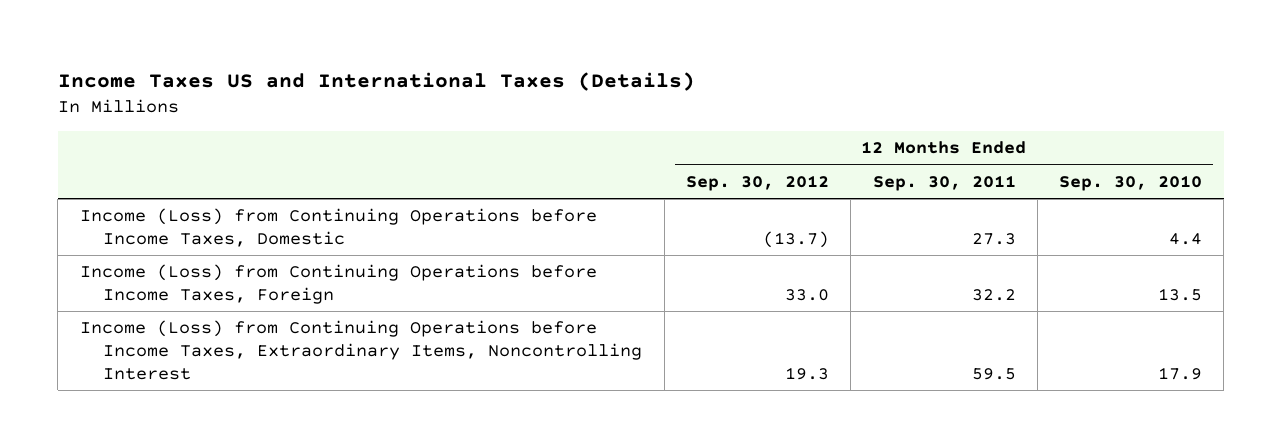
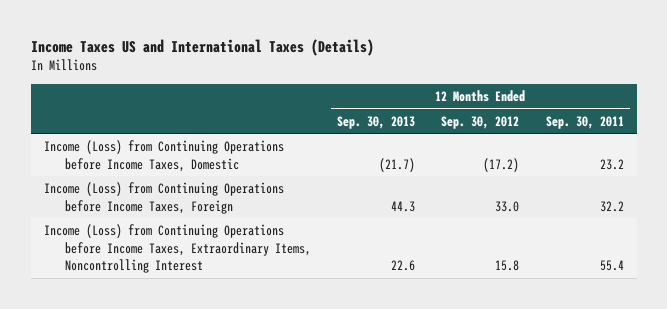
[1059,174,1203,191] Sep. 30, 2010 -> none
none -> [337,115,416,129] Sep. 30, 2013
[763,230,830,248] (13.7) -> [483,157,520,172] (17.2)
[971,232,1016,245] 27.3 -> [599,158,624,170] 23.2
[785,366,830,380] 19.3 -> [495,260,520,272] 15.8
[971,367,1016,380] 59.5 -> [599,260,624,272] 55.4

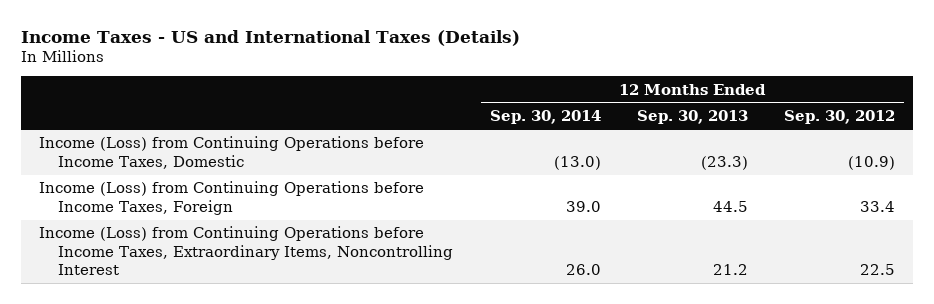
[30,38,374,56] Income Taxes US and International Taxes (Details) -> [20,29,520,46] Income Taxes - US and International Taxes (Details)
[545,115,624,129] Sep. 30, 2011 -> none
none -> [489,110,601,125] Sep. 30, 2014
[379,157,416,172] (21.7) -> [700,155,748,170] (23.3)
[483,157,520,172] (17.2) -> [847,155,895,170] (10.9)
[391,200,416,212] 44.3 -> [712,200,748,212] 44.5
[495,200,520,212] 33.0 -> [859,200,895,212] 33.4
[391,260,416,272] 22.6 -> [712,264,748,276] 21.2
[495,260,520,272] 15.8 -> [859,264,895,276] 22.5

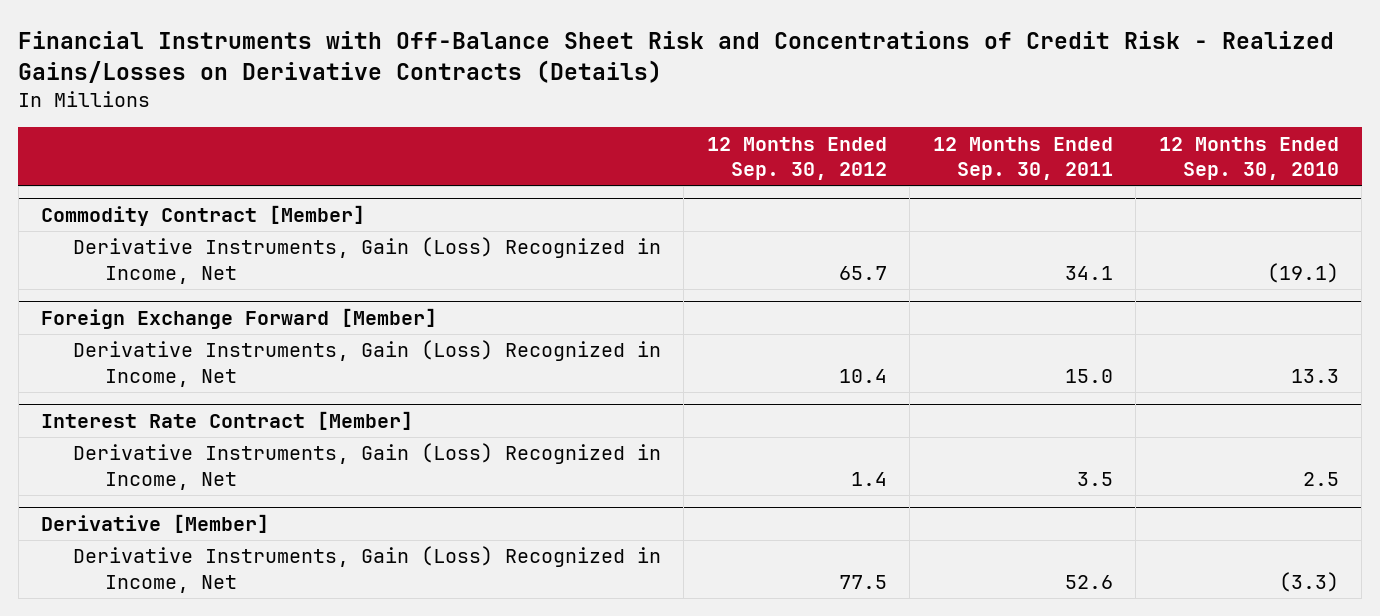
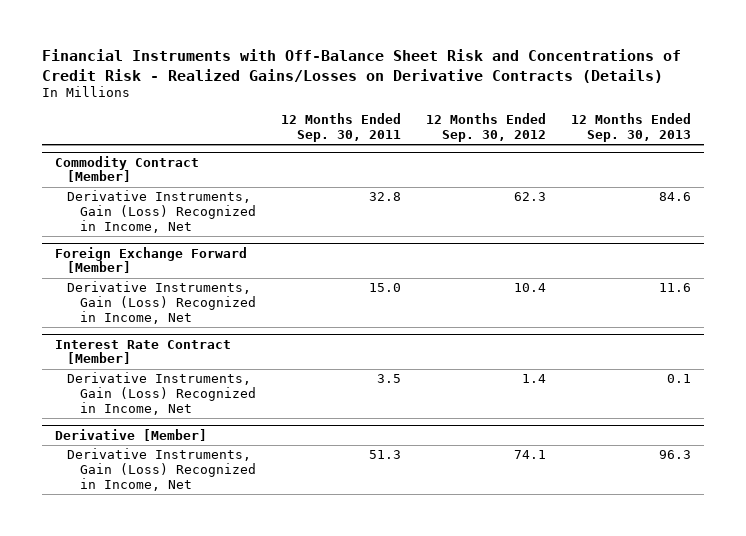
[1158,136,1339,181] 12 Months Ended Sep. 30, 2010 -> none
none -> [571,113,692,142] 12 Months Ended Sep. 30, 2013
[838,265,887,280] 65.7 -> [514,192,547,202] 62.3
[1064,265,1113,280] 34.1 -> [369,192,402,202] 32.8
[838,574,887,589] 77.5 -> [514,450,547,460] 74.1
[1064,574,1113,589] 52.6 -> [369,450,402,460] 51.3

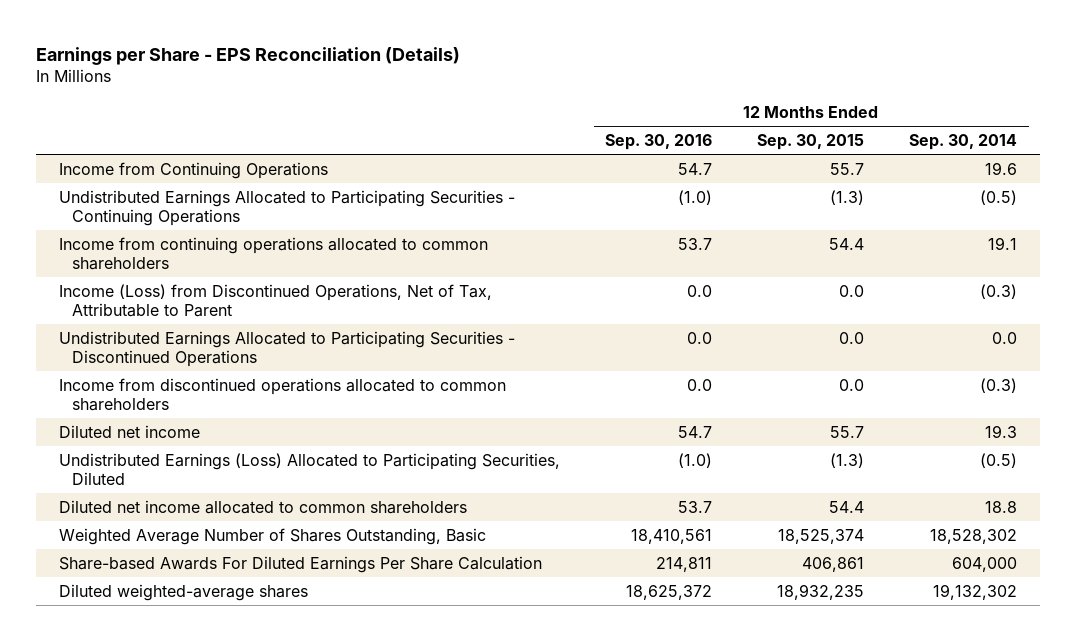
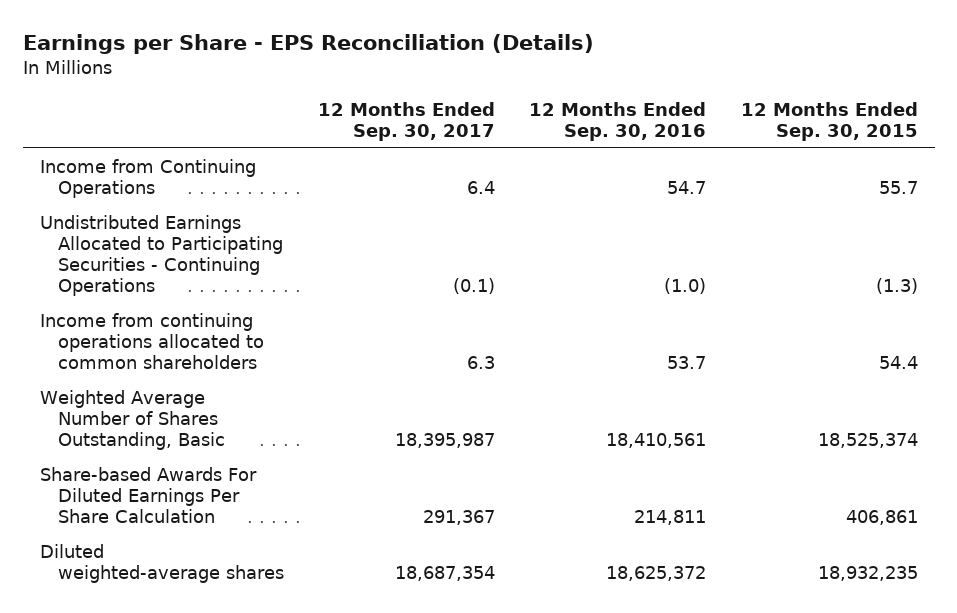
[909,133,1018,150] Sep. 30, 2014 -> none
none -> [318,101,496,141] 12 Months Ended Sep. 30, 2017
[58,283,492,317] Income (Loss) from Discontinued Operations, Net of Tax, Attributable to Parent -> none
[58,330,515,367] Undistributed Earnings Allocated to Participating Securities - Discontinued Operations -> none
[58,377,506,411] Income from discontinued operations allocated to common shareholders -> none
[58,424,200,438] Diluted net income -> none
[58,452,560,485] Undistributed Earnings (Loss) Allocated to Participating Securities, Diluted -> none
[58,499,467,514] Diluted net income allocated to common shareholders -> none

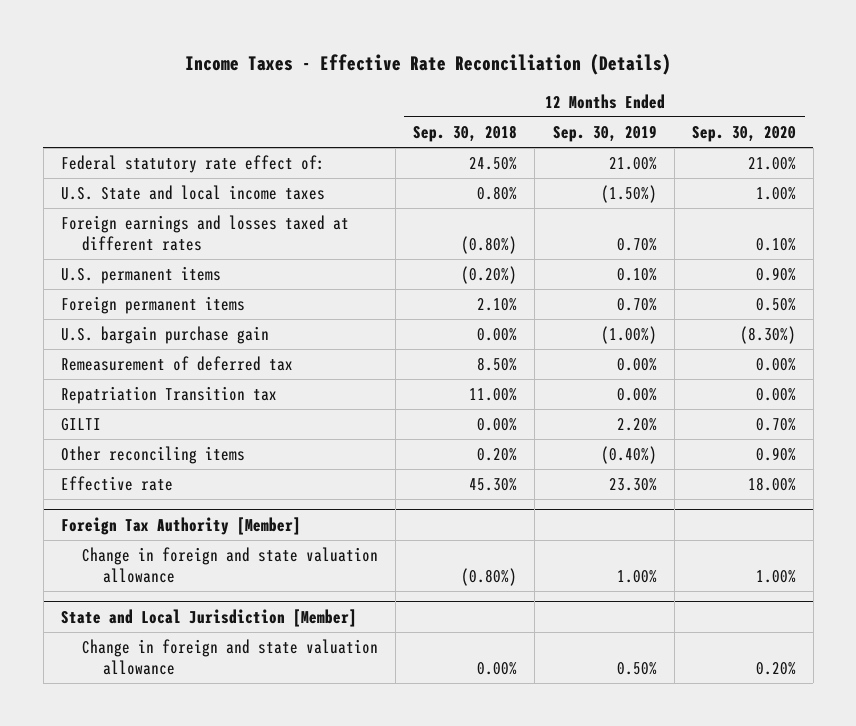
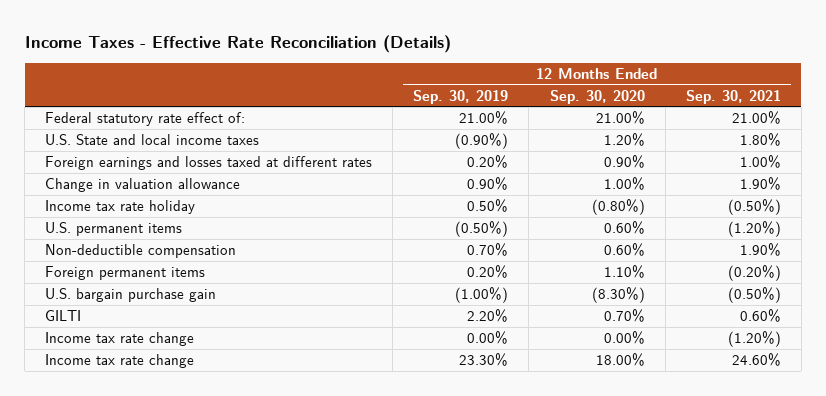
[413,125,518,143] Sep. 30, 2018 -> none
none -> [685,89,781,104] Sep. 30, 2021
[600,185,657,204] (1.50%) -> [455,133,509,150] (0.90%)
[755,187,796,201] 1.00% -> [603,133,645,147] 1.20%
[616,238,657,252] 0.70% -> [467,155,509,169] 0.20%
[755,238,796,252] 0.10% -> [603,155,645,169] 0.90%
none -> [45,178,241,193] Change in valuation allowance
none -> [45,200,196,215] Income tax rate holiday
[616,268,657,282] 0.10% -> [455,221,509,238] (0.50%)
[755,267,796,282] 0.90% -> [603,221,645,235] 0.60%
none -> [45,244,237,259] Non-deductible compensation
[616,298,657,312] 0.70% -> [467,265,509,279] 0.20%
[755,298,796,312] 0.50% -> [603,265,645,279] 1.10%
[60,356,293,372] Remeasurement of deferred tax -> none
[60,386,277,405] Repatriation Transition tax -> none
[60,446,245,465] Other reconciling items -> none
[60,516,301,535] Foreign Tax Authority [Member] -> none
[81,547,378,584] Change in foreign and state valuation allowance -> none
[60,608,357,627] State and Local Jurisdiction [Member] -> none
[81,639,378,676] Change in foreign and state valuation allowance -> none
none -> [45,332,195,347] Income tax rate change
[60,476,173,492] Effective rate -> [45,354,195,369] Income tax rate change

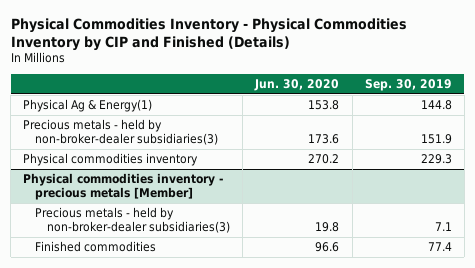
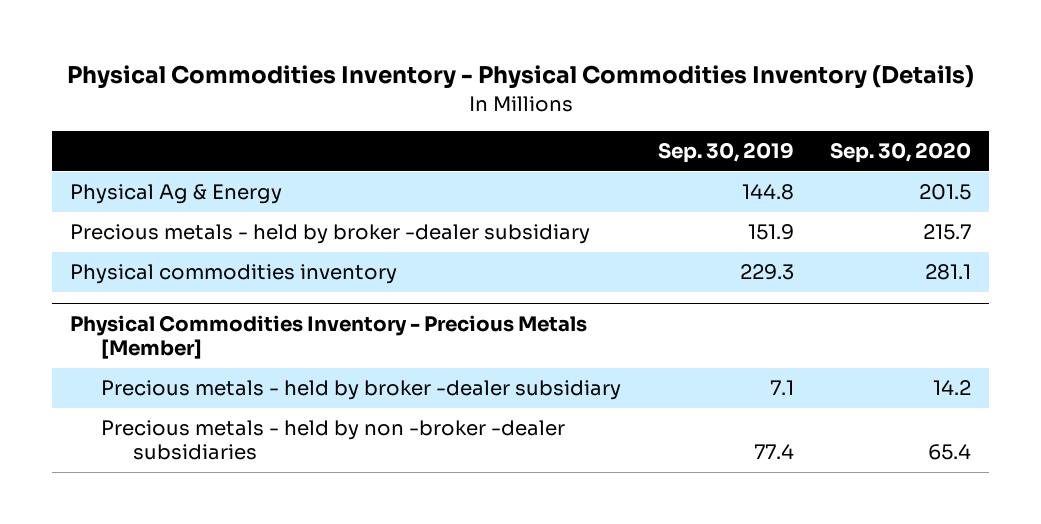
[10,17,407,51] Physical Commodities Inventory - Physical Commodities Inventory by CIP and Finished (Details) -> [66,65,974,89] Physical Commodities Inventory - Physical Commodities Inventory (Details)
[254,78,340,91] Jun. 30, 2020 -> none
none -> [830,142,972,164] Sep. 30, 2020
[23,99,153,113] Physical Ag & Energy(1) -> [70,184,283,205] Physical Ag & Energy
[23,119,219,146] Precious metals - held by non-broker-dealer subsidiaries(3) -> [70,224,591,245] Precious metals - held by broker -dealer subsidiary
[23,173,224,201] Physical commodities inventory - precious metals [Member] -> [70,315,588,360] Physical Commodities Inventory - Precious Metals [Member]
[35,207,231,234] Precious metals - held by non-broker-dealer subsidiaries(3) -> [101,380,622,401] Precious metals - held by broker -dealer subsidiary
[35,241,157,253] Finished commodities -> [101,420,566,461] Precious metals - held by non -broker -dealer subsidiaries

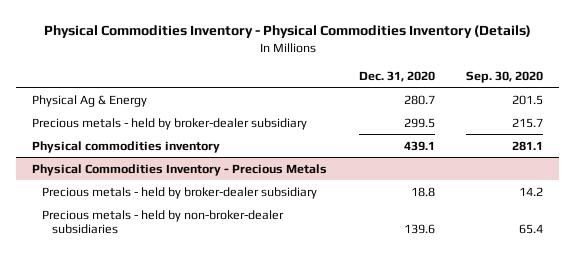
[657,142,794,164] Sep. 30, 2019 -> none
none -> [358,70,435,82] Dec. 31, 2020
[70,224,591,245] Precious metals - held by broker -dealer subsidiary -> [31,117,307,130] Precious metals - held by broker-dealer subsidiary
[70,315,588,360] Physical Commodities Inventory - Precious Metals [Member] -> [31,163,327,176] Physical Commodities Inventory - Precious Metals
[101,380,622,401] Precious metals - held by broker -dealer subsidiary -> [41,186,317,199] Precious metals - held by broker-dealer subsidiary
[101,420,566,461] Precious metals - held by non -broker -dealer subsidiaries -> [41,209,284,235] Precious metals - held by non-broker-dealer subsidiaries

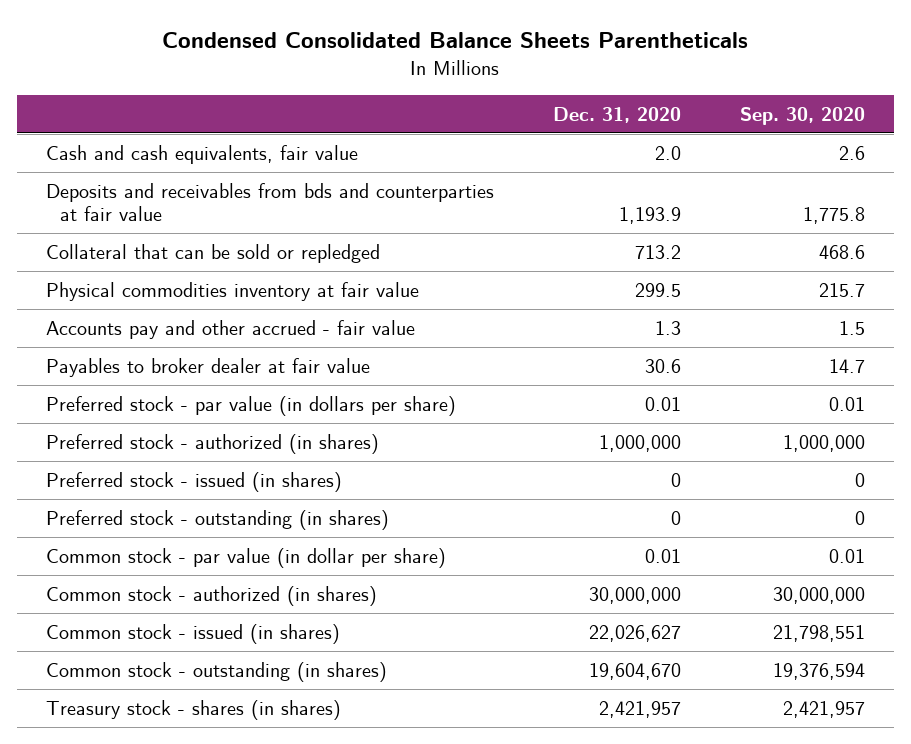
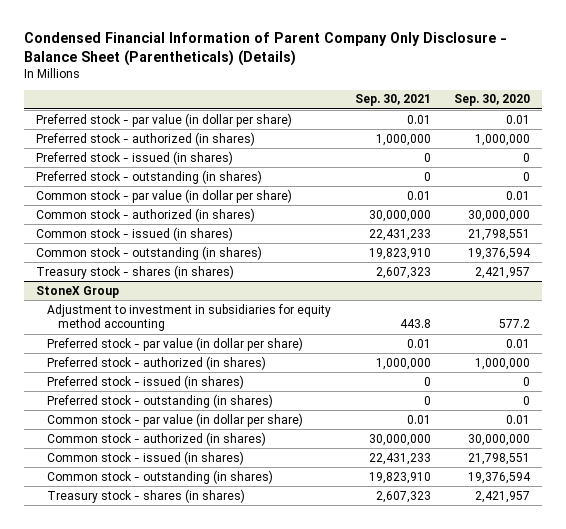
[162,31,749,48] Condensed Consolidated Balance Sheets Parentheticals -> [24,31,508,66] Condensed Financial Information of Parent Company Only Disclosure - Balance Sheet (Parentheticals) (Details)
[552,106,681,123] Dec. 31, 2020 -> none
none -> [354,94,431,107] Sep. 30, 2021
[46,145,359,165] Cash and cash equivalents, fair value -> none
[46,183,495,222] Deposits and receivables from bds and counterparties at fair value -> none
[46,244,381,264] Collateral that can be sold or repledged -> none
[46,282,420,302] Physical commodities inventory at fair value -> none
[46,320,416,340] Accounts pay and other accrued - fair value -> none
[46,358,371,378] Payables to broker dealer at fair value -> none
[46,396,457,417] Preferred stock - par value (in dollars per share) -> [36,112,293,127] Preferred stock - par value (in dollar per share)
none -> [36,285,120,298] StoneX Group
none -> [47,303,332,332] Adjustment to investment in subsidiaries for equity method accounting
none -> [47,336,304,351] Preferred stock - par value (in dollar per share)
none -> [47,355,267,370] Preferred stock - authorized (in shares)
none -> [47,374,245,389] Preferred stock - issued (in shares)
none -> [47,393,274,408] Preferred stock - outstanding (in shares)
none -> [47,412,304,427] Common stock - par value (in dollar per share)
none -> [47,431,267,446] Common stock - authorized (in shares)
none -> [47,450,245,465] Common stock - issued (in shares)
none -> [47,469,274,484] Common stock - outstanding (in shares)
none -> [47,488,246,503] Treasury stock - shares (in shares)

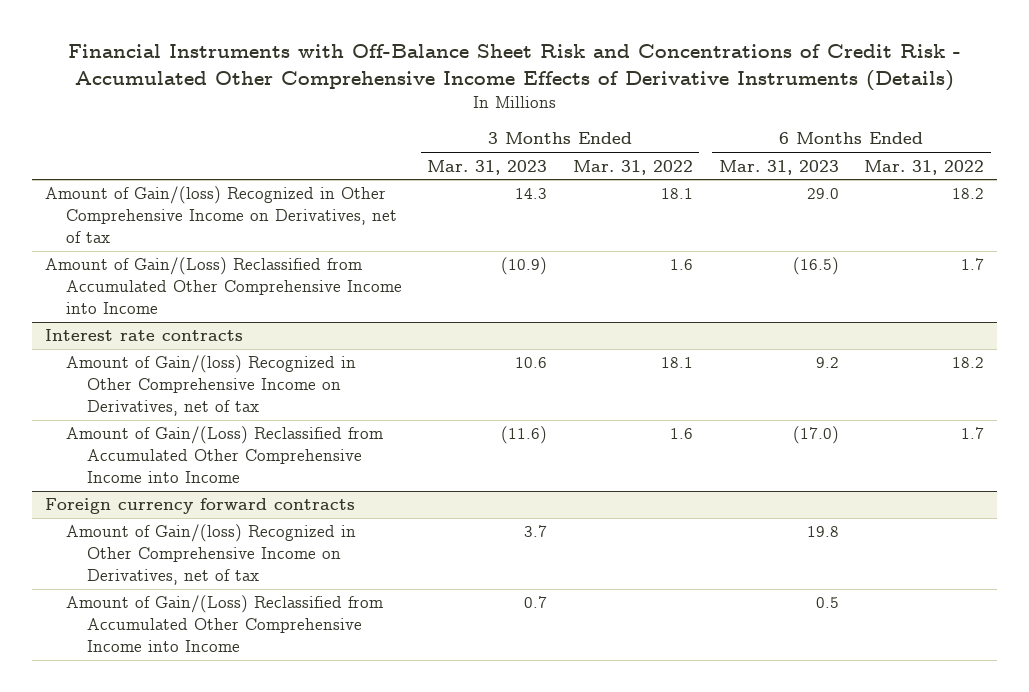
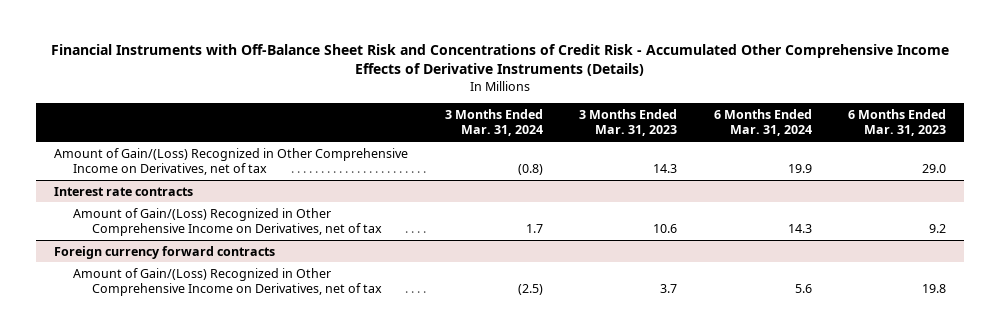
[572,159,693,175] Mar. 31, 2022 -> none
[864,159,985,175] Mar. 31, 2022 -> none
none -> [444,108,543,137] 3 Months Ended Mar. 31, 2024
none -> [713,108,812,137] 6 Months Ended Mar. 31, 2024
[44,257,402,315] Amount of Gain/(Loss) Reclassified from Accumulated Other Comprehensive Income into Income -> none
[44,186,397,244] Amount of Gain/(loss) Recognized in Other Comprehensive Income on Derivatives, net of tax -> [54,147,409,176] Amount of Gain/(Loss) Recognized in Other Comprehensive Income on Derivatives, net of tax
[65,426,383,484] Amount of Gain/(Loss) Reclassified from Accumulated Other Comprehensive Income into Income -> none
[65,355,356,417] Amount of Gain/(loss) Recognized in Other Comprehensive Income on Derivatives, net of tax -> [73,207,383,237] Amount of Gain/(Loss) Recognized in Other Comprehensive Income on Derivatives, net of tax
[65,595,383,653] Amount of Gain/(Loss) Reclassified from Accumulated Other Comprehensive Income into Income -> none
[65,524,356,586] Amount of Gain/(loss) Recognized in Other Comprehensive Income on Derivatives, net of tax -> [73,267,383,297] Amount of Gain/(Loss) Recognized in Other Comprehensive Income on Derivatives, net of tax

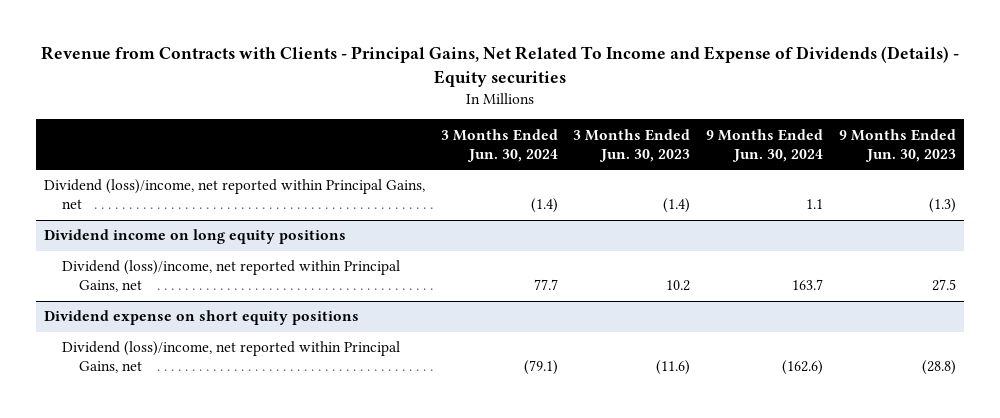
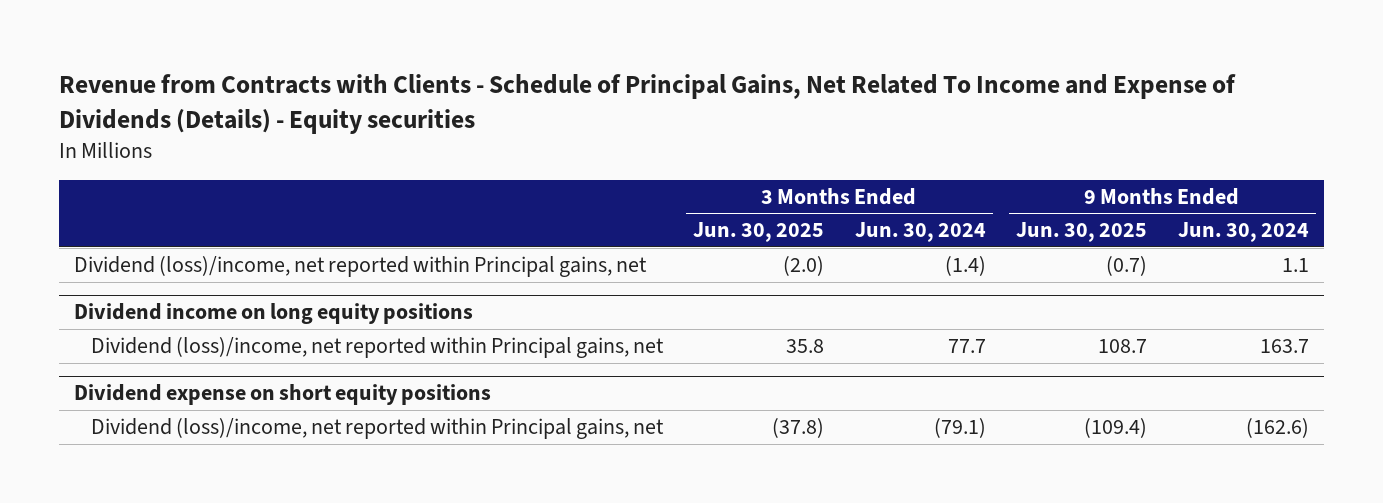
[40,46,959,88] Revenue from Contracts with Clients - Principal Gains, Net Related To Income and Expense of Dividends (Details) - Equity securities -> [59,74,1237,134] Revenue from Contracts with Clients - Schedule of Principal Gains, Net Related To Income and Expense of Dividends (Details) - Equity securities
[573,128,691,162] 3 Months Ended Jun. 30, 2023 -> none
[839,128,957,162] 9 Months Ended Jun. 30, 2023 -> none
none -> [693,222,825,243] Jun. 30, 2025
none -> [1016,222,1148,243] Jun. 30, 2025
[43,179,425,210] Dividend (loss)/income, net reported within Principal Gains, net -> [74,256,648,278] Dividend (loss)/income, net reported within Principal gains, net
[61,260,400,293] Dividend (loss)/income, net reported within Principal Gains, net -> [90,337,664,359] Dividend (loss)/income, net reported within Principal gains, net
[61,341,400,374] Dividend (loss)/income, net reported within Principal Gains, net -> [90,418,664,440] Dividend (loss)/income, net reported within Principal gains, net

